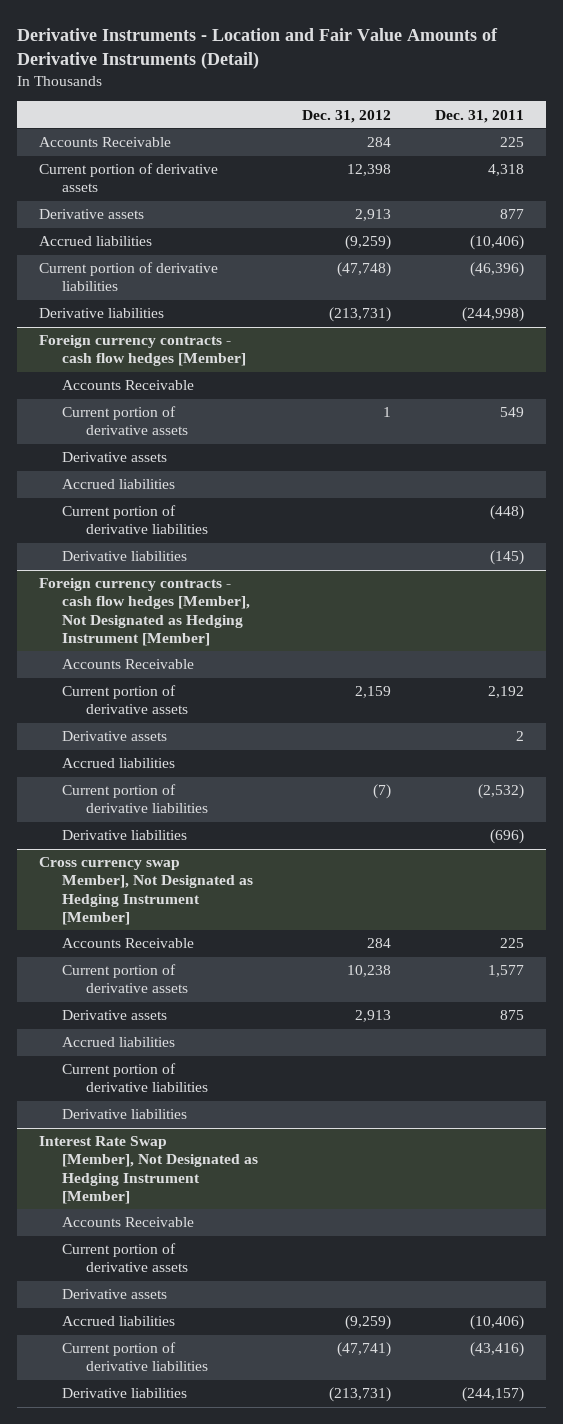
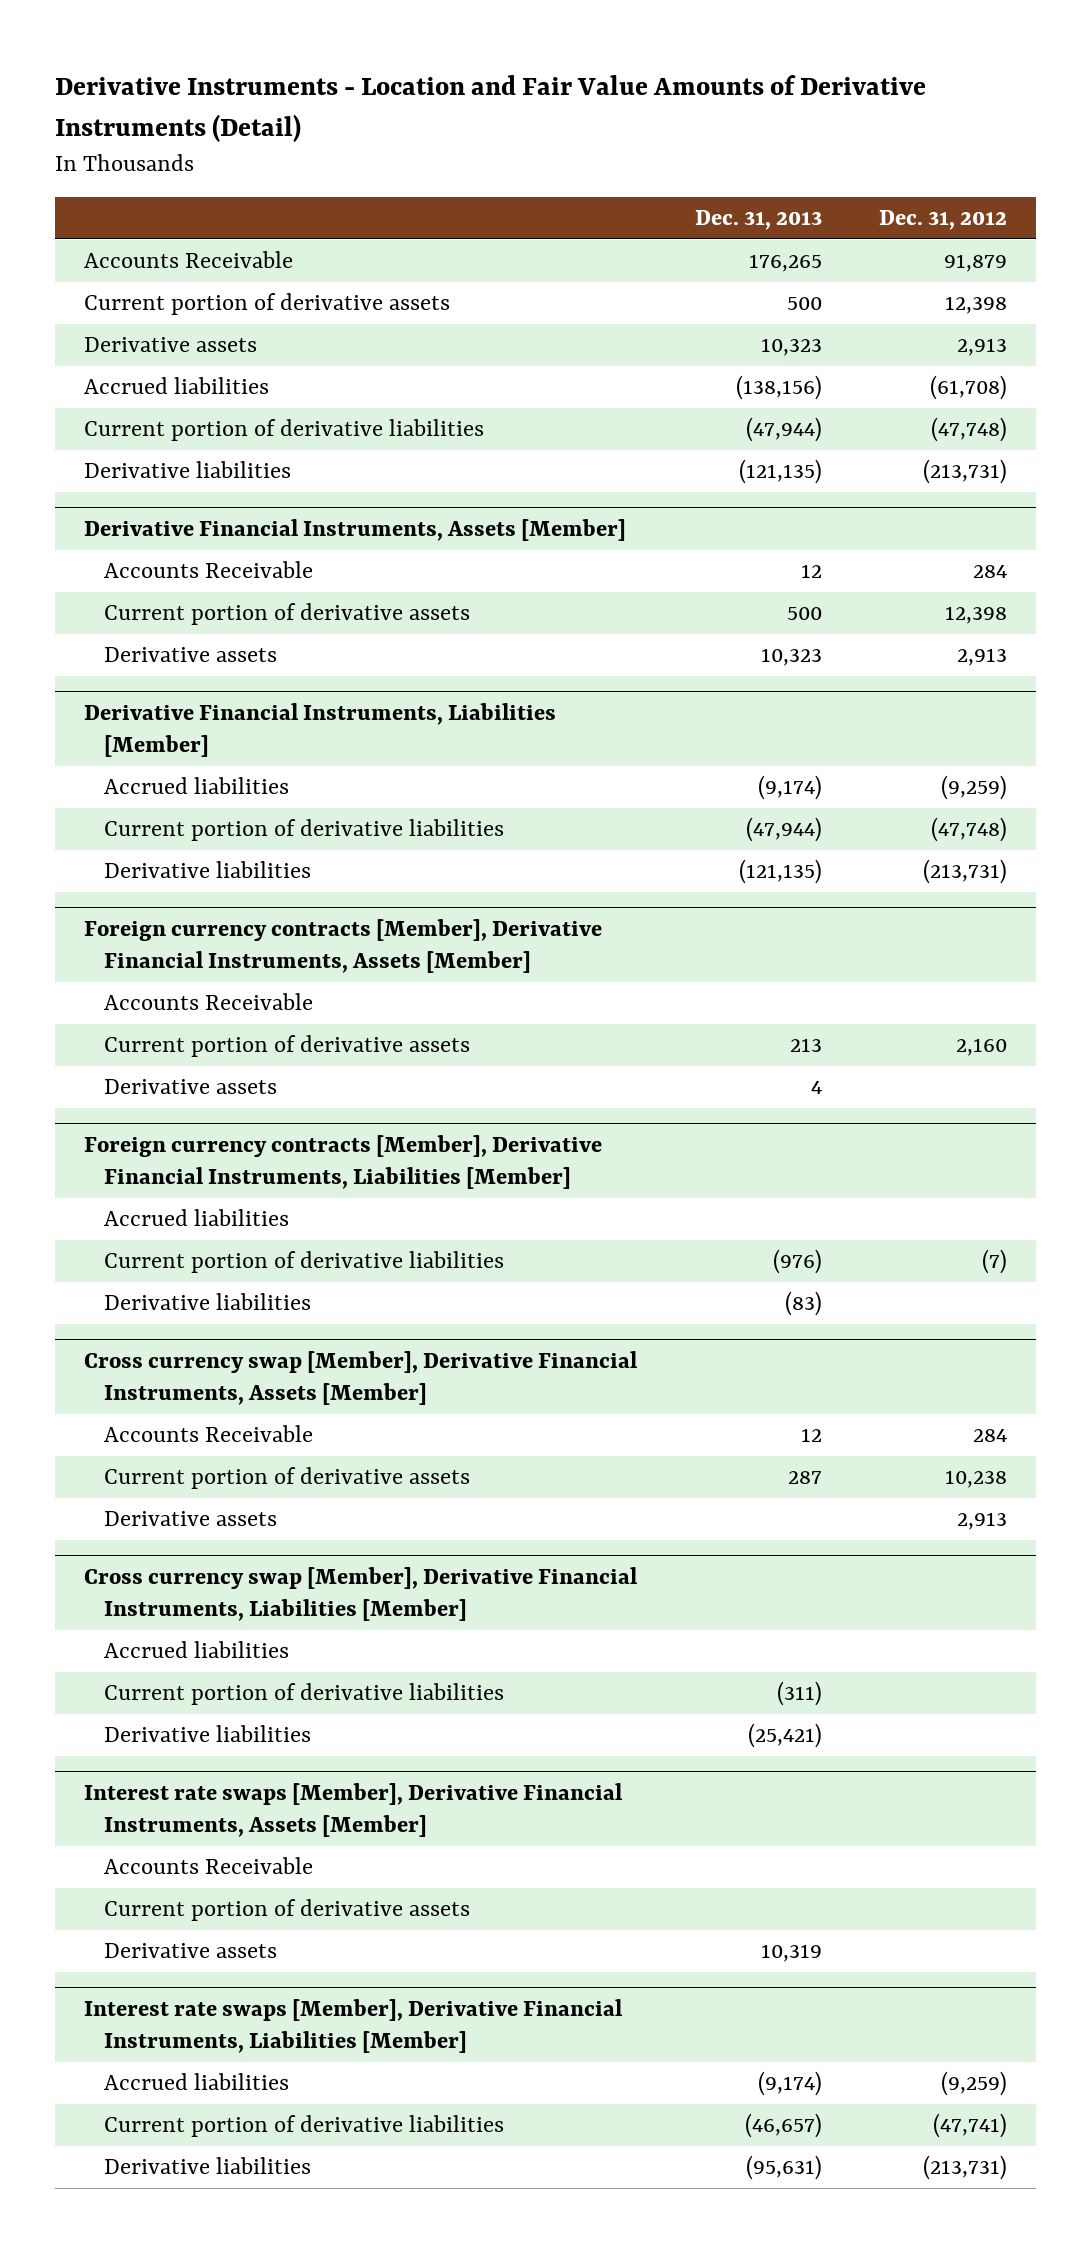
[434,109,524,123] Dec. 31, 2011 -> none
none -> [694,210,822,231] Dec. 31, 2013
none -> [83,251,293,269] Accounts Receivable
none -> [83,293,450,316] Current portion of derivative assets
none -> [83,337,257,353] Derivative assets
none -> [83,377,269,395] Accrued liabilities
none -> [83,419,484,442] Current portion of derivative liabilities
none -> [83,461,291,479] Derivative liabilities
none -> [83,519,626,542] Derivative Financial Instruments, Assets [Member]
none -> [83,703,556,758] Derivative Financial Instruments, Liabilities [Member]
[38,335,247,367] Foreign currency contracts - cash flow hedges [Member] -> none
[62,380,195,391] Accounts Receivable -> none
[62,406,188,436] Current portion of derivative assets -> none
[62,452,168,463] Derivative assets -> none
[62,479,176,490] Accrued liabilities -> none
[62,505,208,535] Current portion of derivative liabilities -> none
[62,551,188,562] Derivative liabilities -> none
[38,578,251,646] Foreign currency contracts - cash flow hedges [Member], Not Designated as Hedging Instrument [Member] -> none
none -> [83,919,602,974] Foreign currency contracts [Member], Derivative Financial Instruments, Assets [Member]
[355,686,392,699] 2,159 -> [956,1038,1008,1057] 2,160
none -> [83,1135,602,1190] Foreign currency contracts [Member], Derivative Financial Instruments, Liabilities [Member]
[38,857,254,925] Cross currency swap Member], Not Designated as Hedging Instrument [Member] -> none
none -> [83,1351,637,1406] Cross currency swap [Member], Derivative Financial Instruments, Assets [Member]
none -> [83,1567,637,1622] Cross currency swap [Member], Derivative Financial Instruments, Liabilities [Member]
[38,1136,259,1204] Interest Rate Swap [Member], Not Designated as Hedging Instrument [Member] -> none
none -> [83,1783,622,1838] Interest rate swaps [Member], Derivative Financial Instruments, Assets [Member]
none -> [83,1999,622,2054] Interest rate swaps [Member], Derivative Financial Instruments, Liabilities [Member]

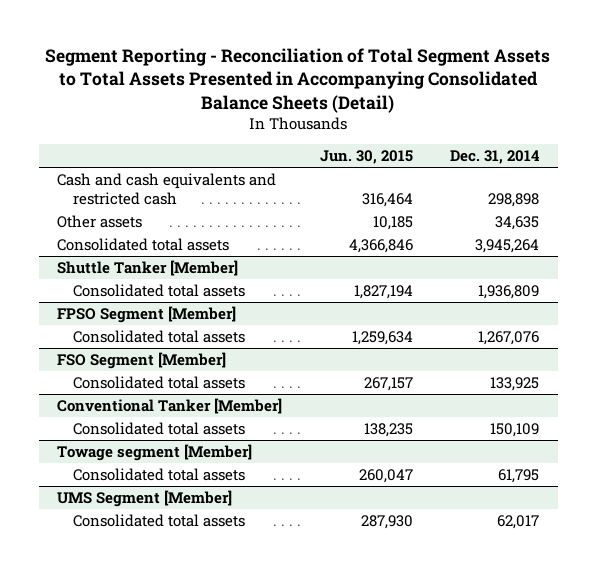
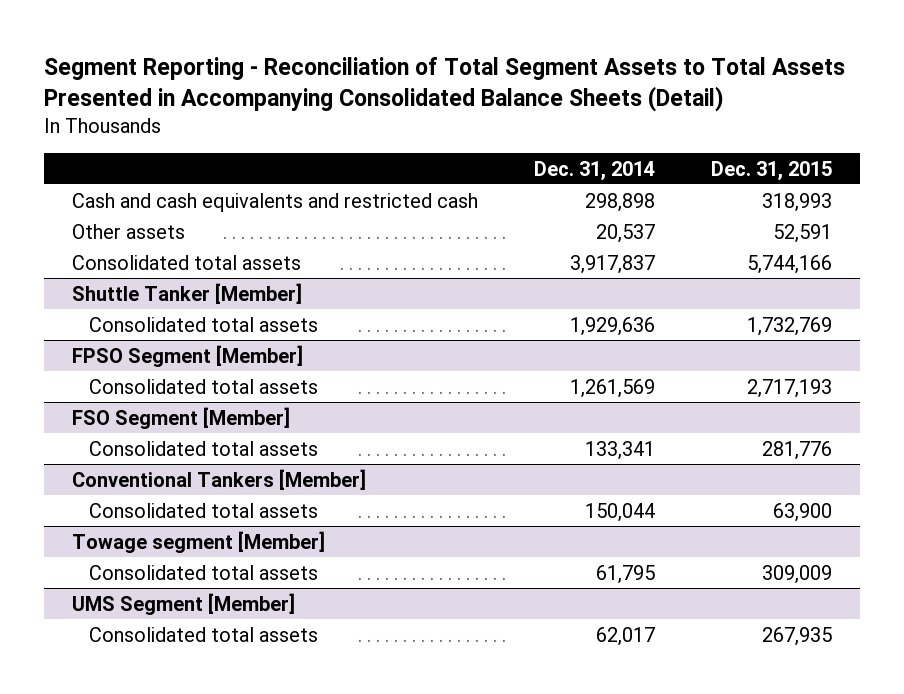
[319,150,413,165] Jun. 30, 2015 -> none
none -> [711,160,833,181] Dec. 31, 2015
[495,215,540,230] 34,635 -> [595,223,655,243] 20,537
[475,238,540,253] 3,945,264 -> [569,254,655,274] 3,917,837
[478,284,540,299] 1,936,809 -> [569,316,655,336] 1,929,636
[478,330,540,345] 1,267,076 -> [569,378,655,398] 1,261,569
[490,376,540,391] 133,925 -> [584,440,655,460] 133,341
[57,397,283,414] Conventional Tanker [Member] -> [71,468,366,490] Conventional Tankers [Member]
[490,422,540,437] 150,109 -> [584,502,655,522] 150,044

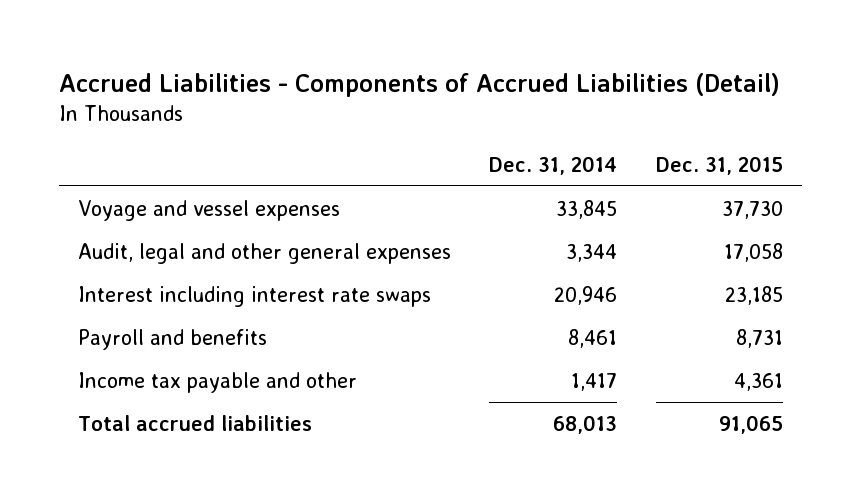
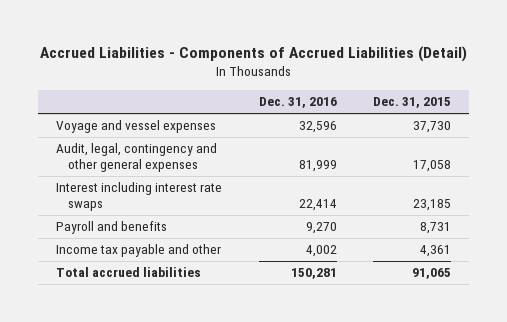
[489,155,618,175] Dec. 31, 2014 -> none
none -> [258,97,337,109] Dec. 31, 2016
[77,242,451,264] Audit, legal and other general expenses -> [55,143,217,173] Audit, legal, contingency and other general expenses

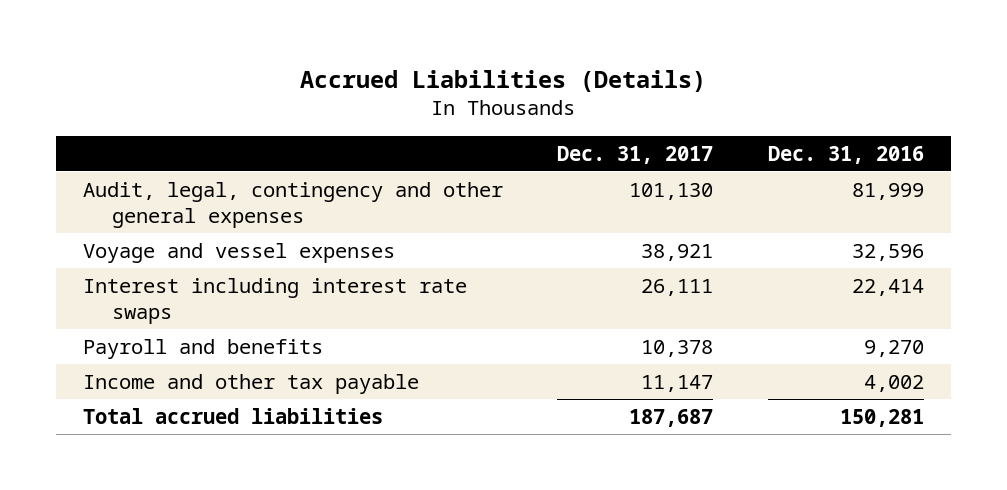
[39,46,467,63] Accrued Liabilities - Components of Accrued Liabilities (Detail) -> [300,69,707,92] Accrued Liabilities (Details)
[373,97,452,109] Dec. 31, 2015 -> none
none -> [557,145,714,164] Dec. 31, 2017
[55,120,216,134] Voyage and vessel expenses -> [82,242,395,263] Voyage and vessel expenses
[55,244,221,258] Income tax payable and other -> [82,373,419,394] Income and other tax payable

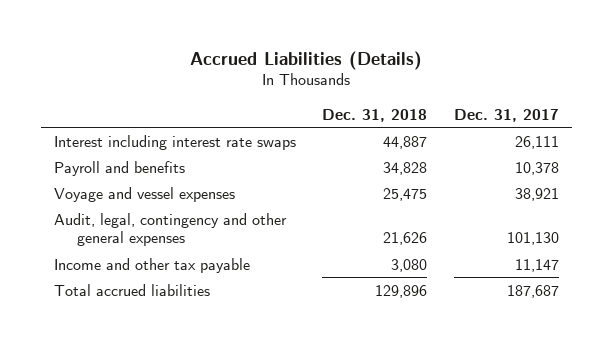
[768,145,925,164] Dec. 31, 2016 -> none
none -> [322,108,428,122] Dec. 31, 2018
[82,242,395,263] Voyage and vessel expenses -> [53,186,235,202] Voyage and vessel expenses
[82,181,503,228] Audit, legal, contingency and other general expenses -> [53,212,287,247] Audit, legal, contingency and other general expenses

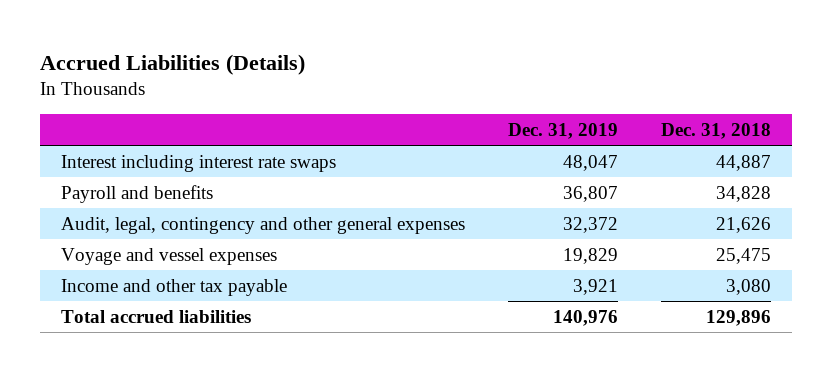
[453,108,559,122] Dec. 31, 2017 -> none
none -> [508,122,619,139] Dec. 31, 2019
[53,186,235,202] Voyage and vessel expenses -> [61,247,278,265] Voyage and vessel expenses

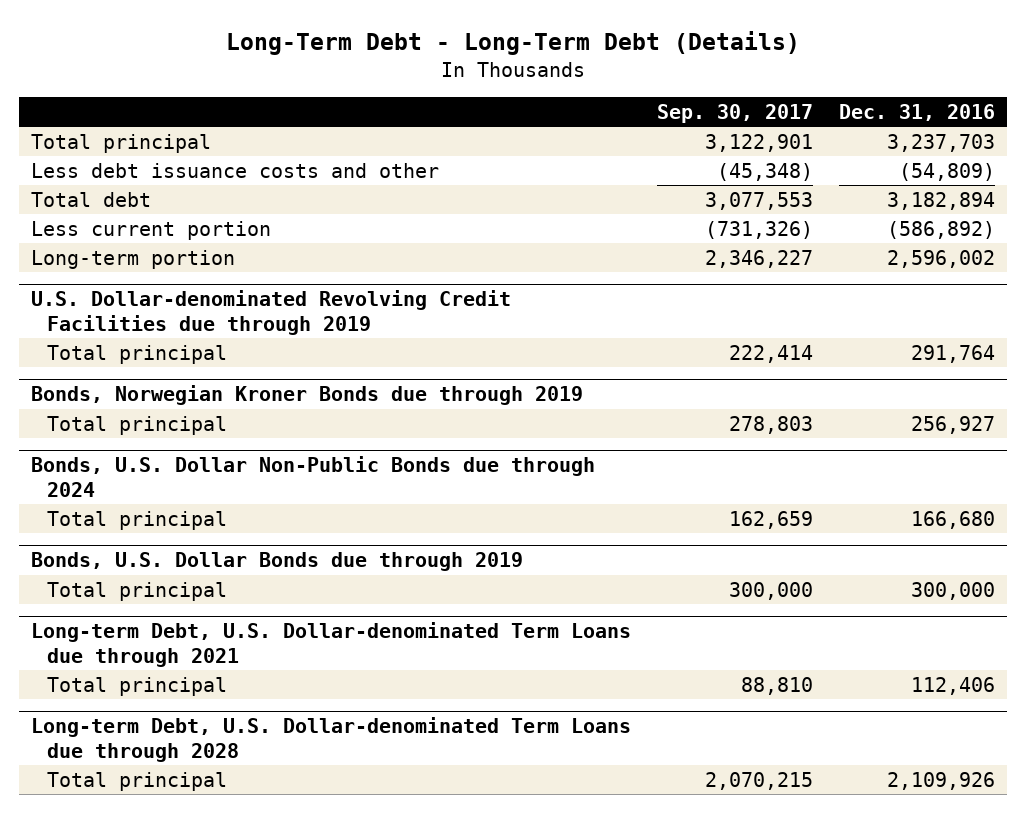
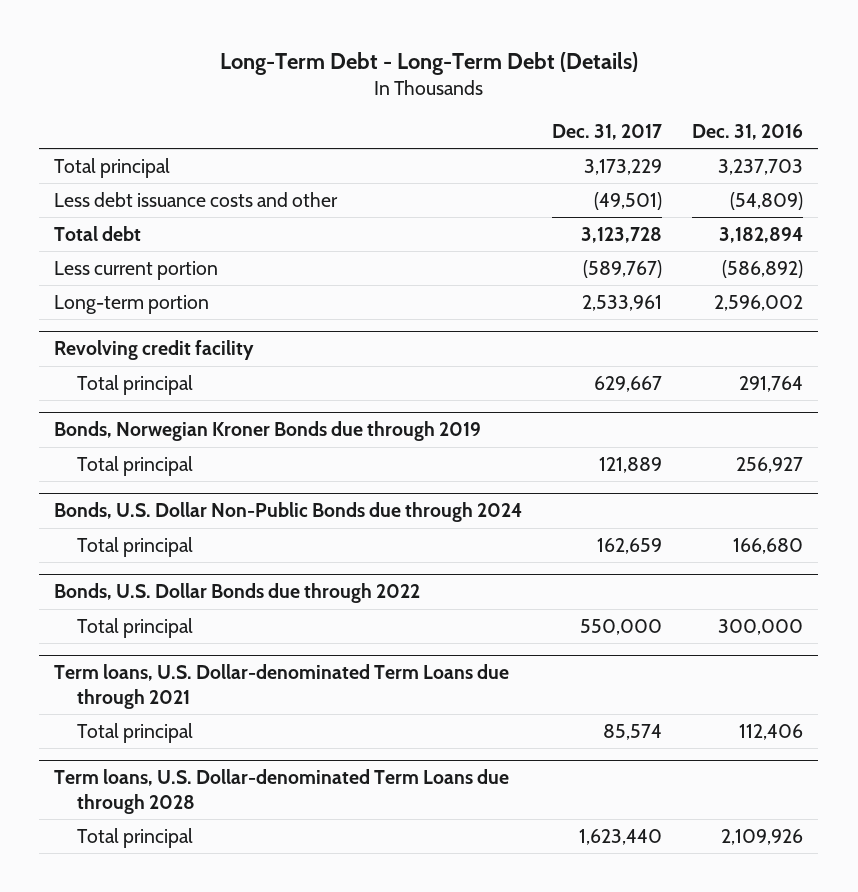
[656,104,813,124] Sep. 30, 2017 -> none
none -> [552,124,663,141] Dec. 31, 2017
[31,290,512,335] U.S. Dollar-denominated Revolving Credit Facilities due through 2019 -> [54,340,255,361] Revolving credit facility
[31,552,524,572] Bonds, U.S. Dollar Bonds due through 2019 -> [54,583,421,604] Bonds, U.S. Dollar Bonds due through 2022
[31,622,632,667] Long-term Debt, U.S. Dollar-denominated Term Loans due through 2021 -> [54,664,510,709] Term loans, U.S. Dollar-denominated Term Loans due through 2021
[31,717,632,762] Long-term Debt, U.S. Dollar-denominated Term Loans due through 2028 -> [54,769,510,814] Term loans, U.S. Dollar-denominated Term Loans due through 2028

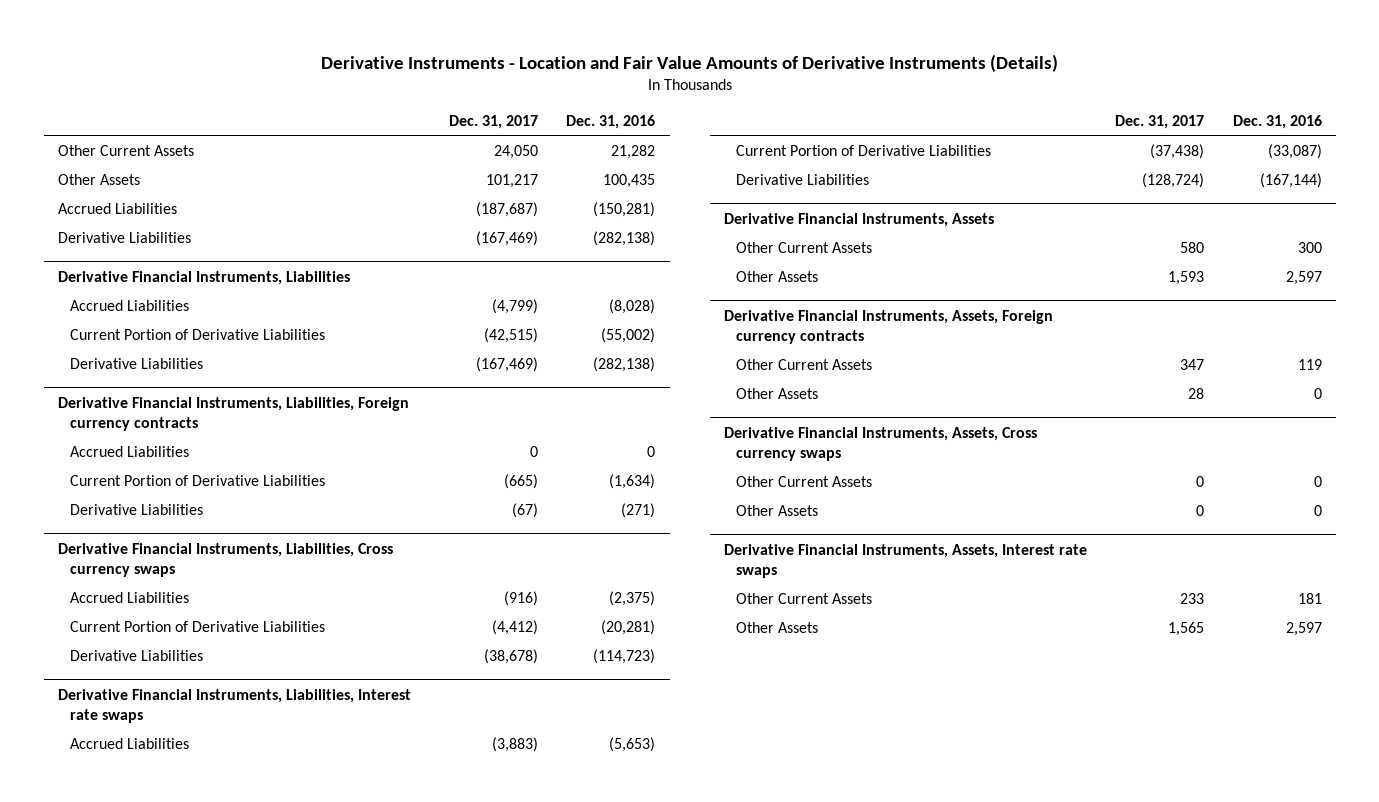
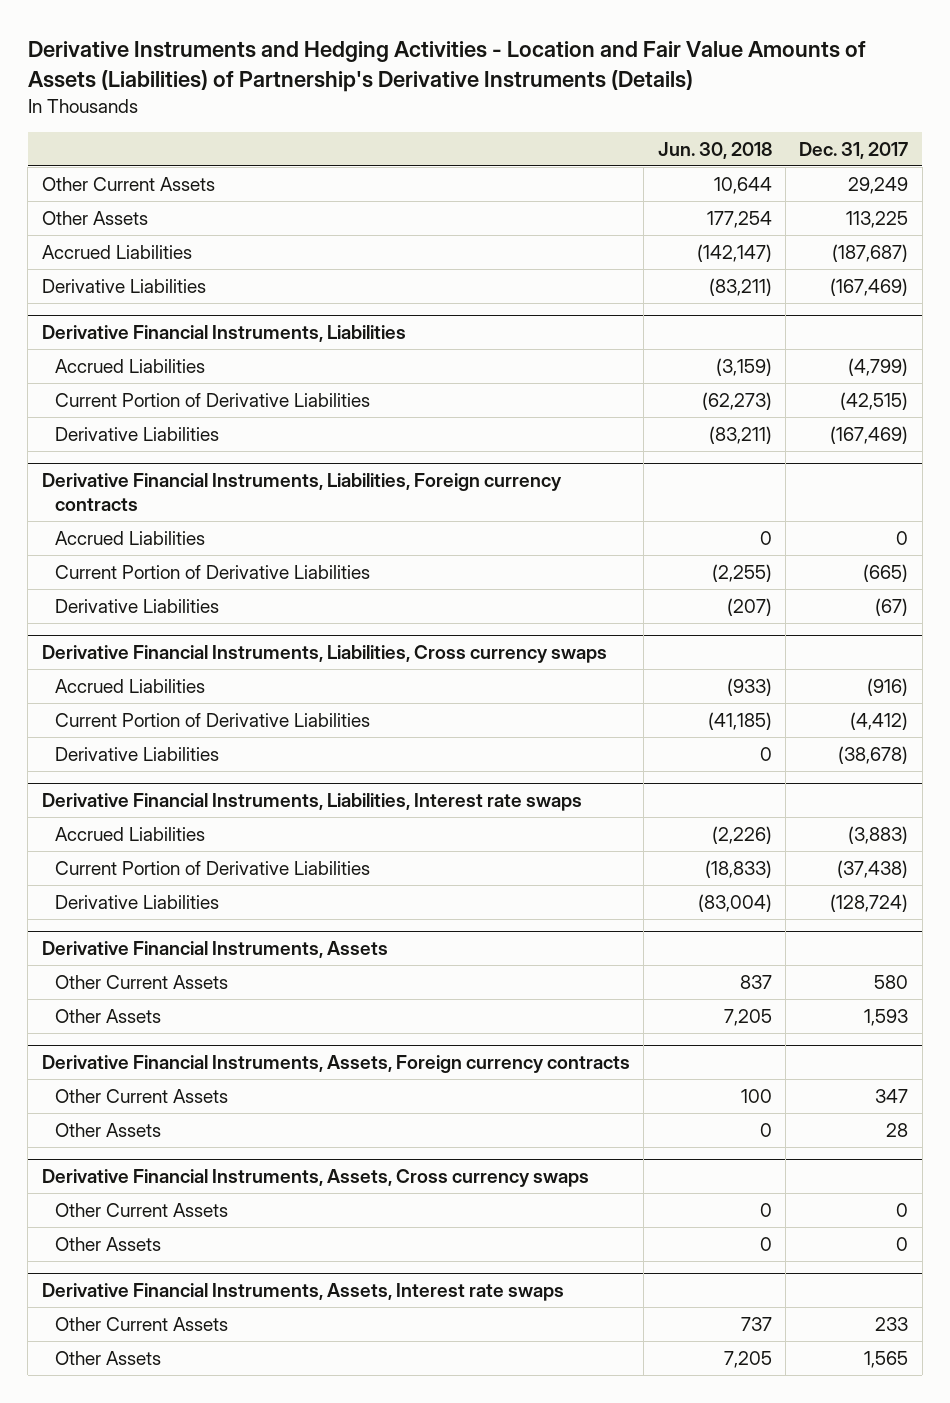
[320,53,1058,72] Derivative Instruments - Location and Fair Value Amounts of Derivative Instruments (Details) -> [27,41,866,92] Derivative Instruments and Hedging Activities - Location and Fair Value Amounts of Assets (Liabilities) of Partnership's Derivative Instruments (Details)
[566,115,656,130] Dec. 31, 2016 -> none
none -> [657,141,772,159] Jun. 30, 2018
[494,144,539,159] 24,050 -> [848,176,909,194] 29,249
[486,173,539,188] 101,217 -> [846,210,909,228] 113,225

